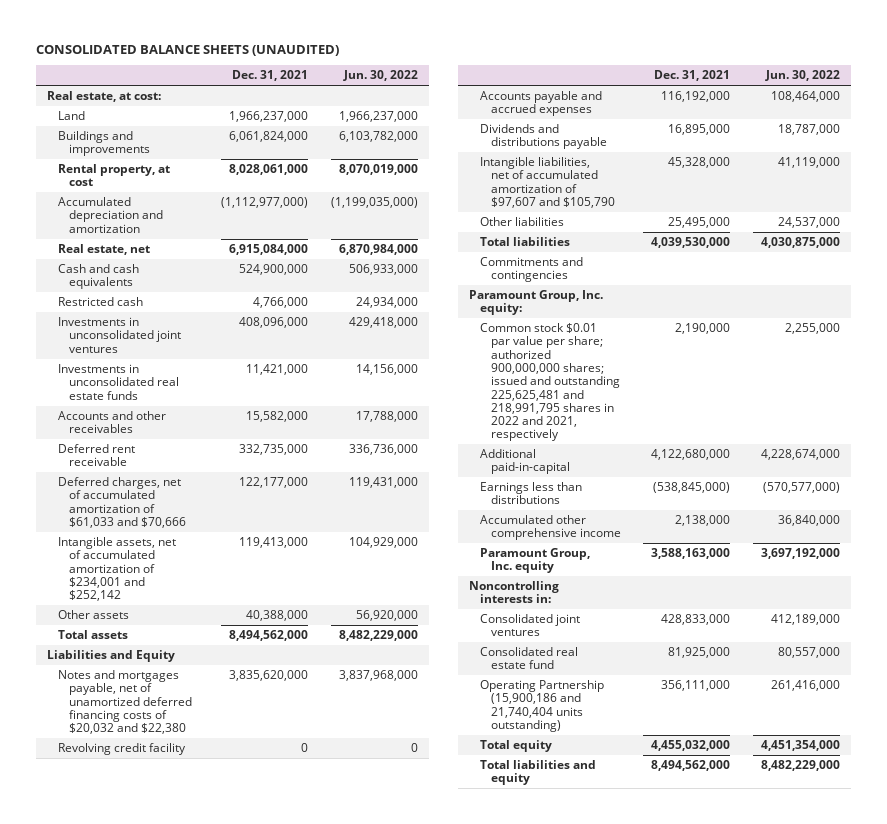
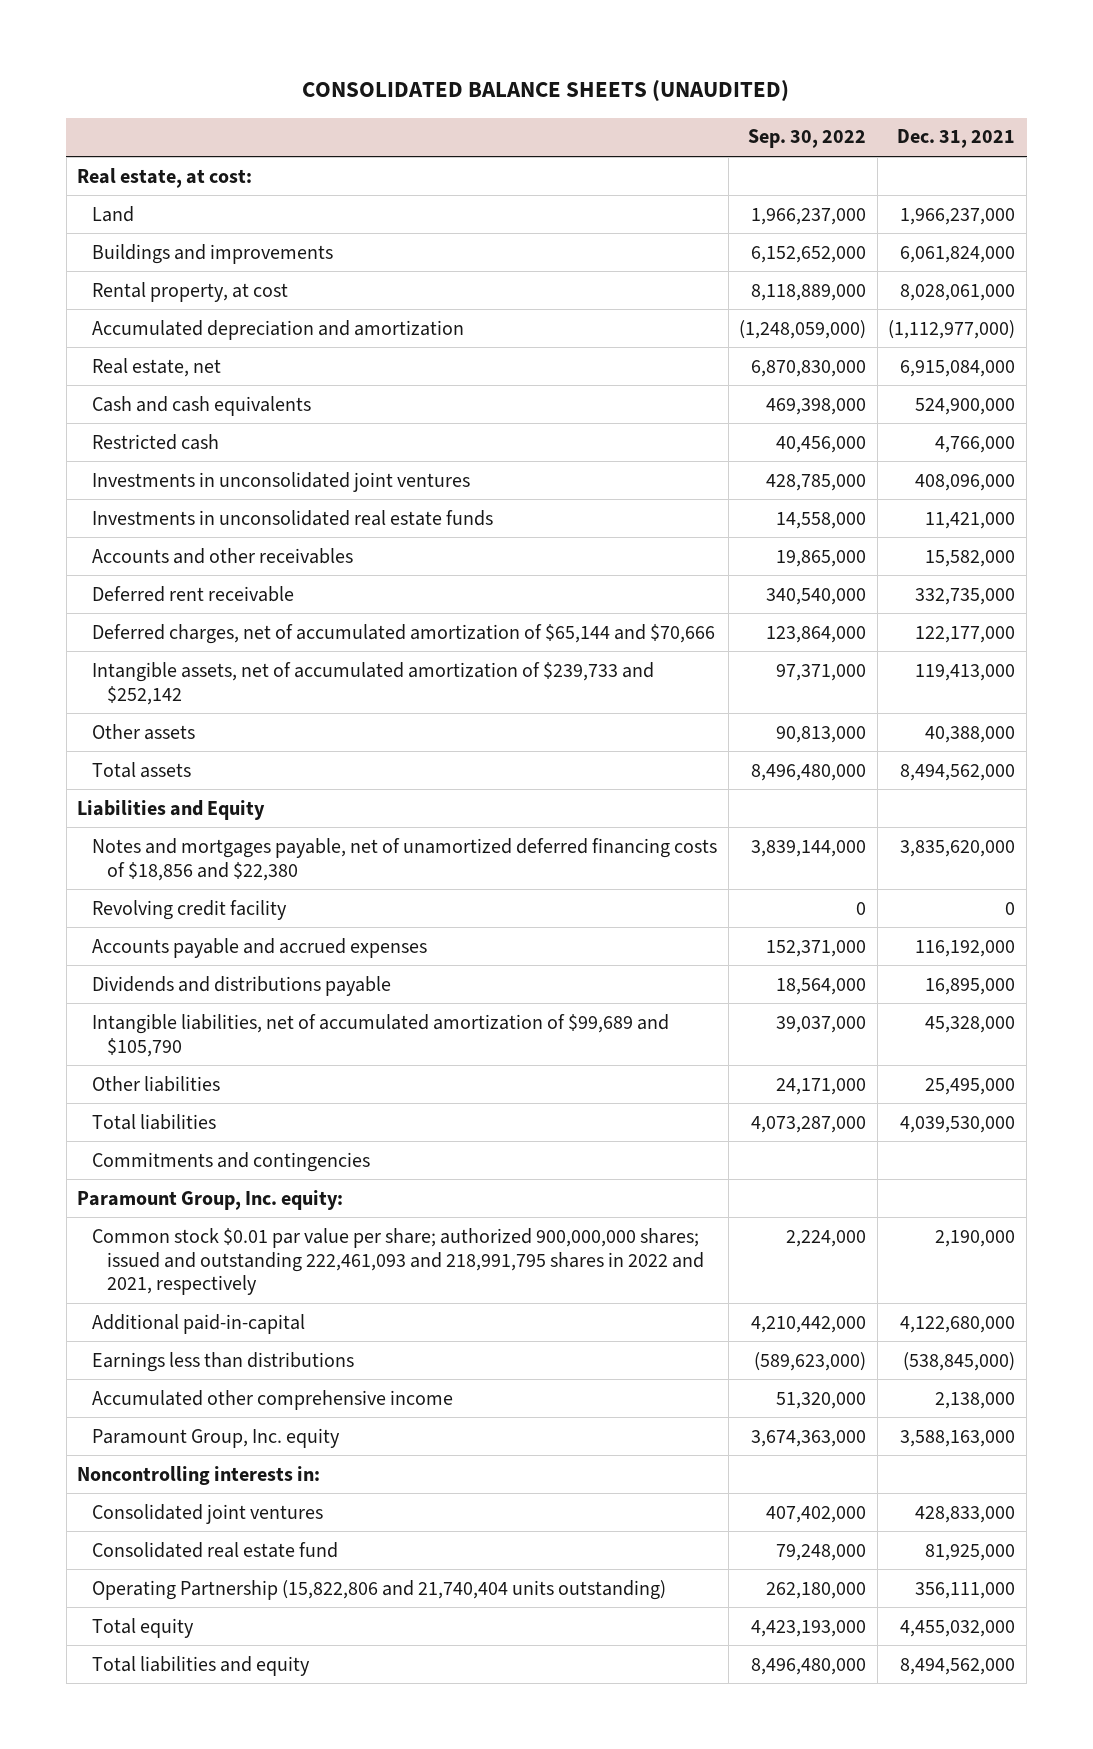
[342,70,418,82] Jun. 30, 2022 -> none
none -> [748,129,867,149] Sep. 30, 2022
[57,477,186,528] Deferred charges, net of accumulated amortization of $61,033 and $70,666 -> [91,623,715,644] Deferred charges, net of accumulated amortization of $65,144 and $70,666
[57,537,176,602] Intangible assets, net of accumulated amortization of $234,001 and $252,142 -> [91,661,654,705] Intangible assets, net of accumulated amortization of $239,733 and $252,142
[57,670,192,735] Notes and mortgages payable, net of unamortized deferred financing costs of $20,032 and $22,380 -> [91,837,717,881] Notes and mortgages payable, net of unamortized deferred financing costs of $18,856 and $22,380
[479,157,615,208] Intangible liabilities, net of accumulated amortization of $97,607 and $105,790 -> [91,1013,669,1057] Intangible liabilities, net of accumulated amortization of $99,689 and $105,790
[479,323,620,442] Common stock $0.01 par value per share; authorized 900,000,000 shares; issued and outstanding 225,625,481 and 218,991,795 shares in 2022 and 2021, respectively -> [91,1227,704,1296] Common stock $0.01 par value per share; authorized 900,000,000 shares; issued and outstanding 222,461,093 and 218,991,795 shares in 2022 and 2021, respectively
[479,680,604,732] Operating Partnership (15,900,186 and 21,740,404 units outstanding) -> [91,1579,666,1600] Operating Partnership (15,822,806 and 21,740,404 units outstanding)

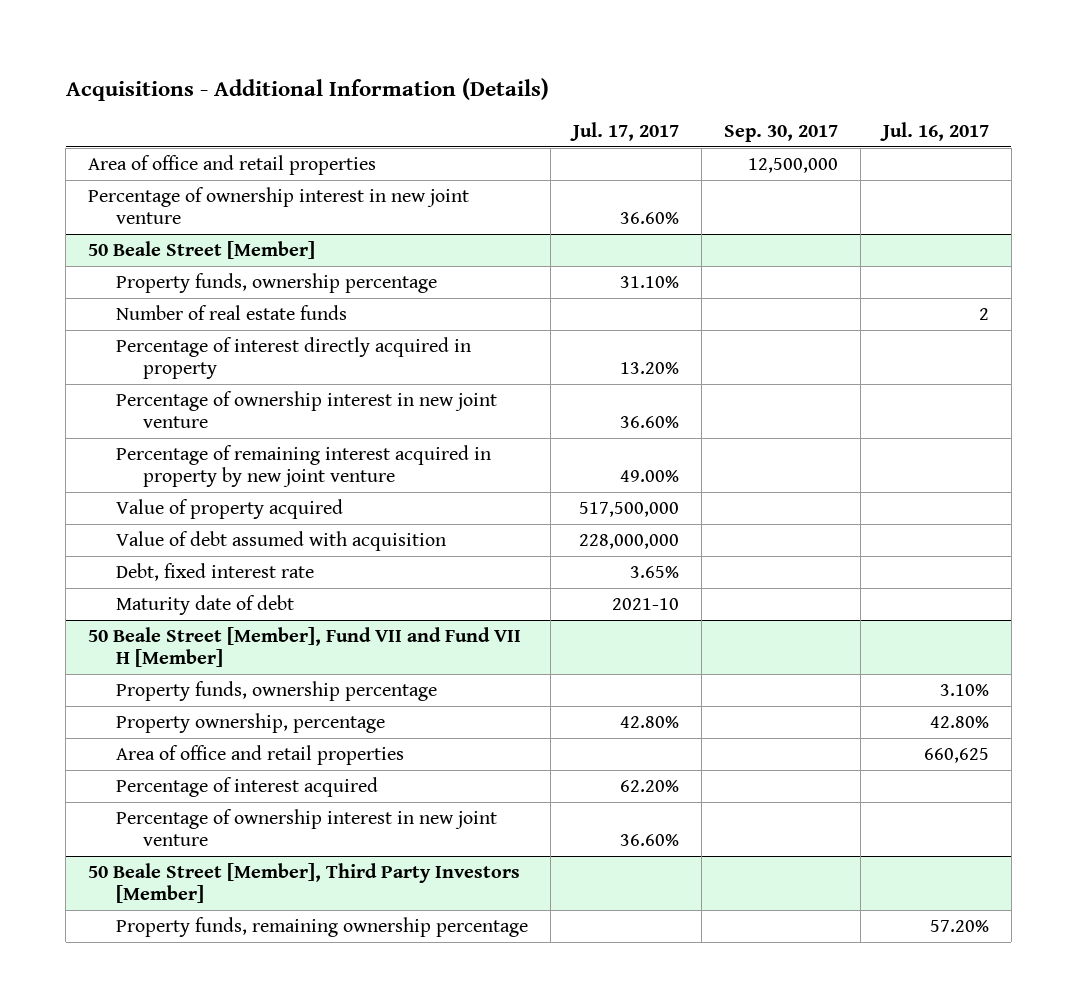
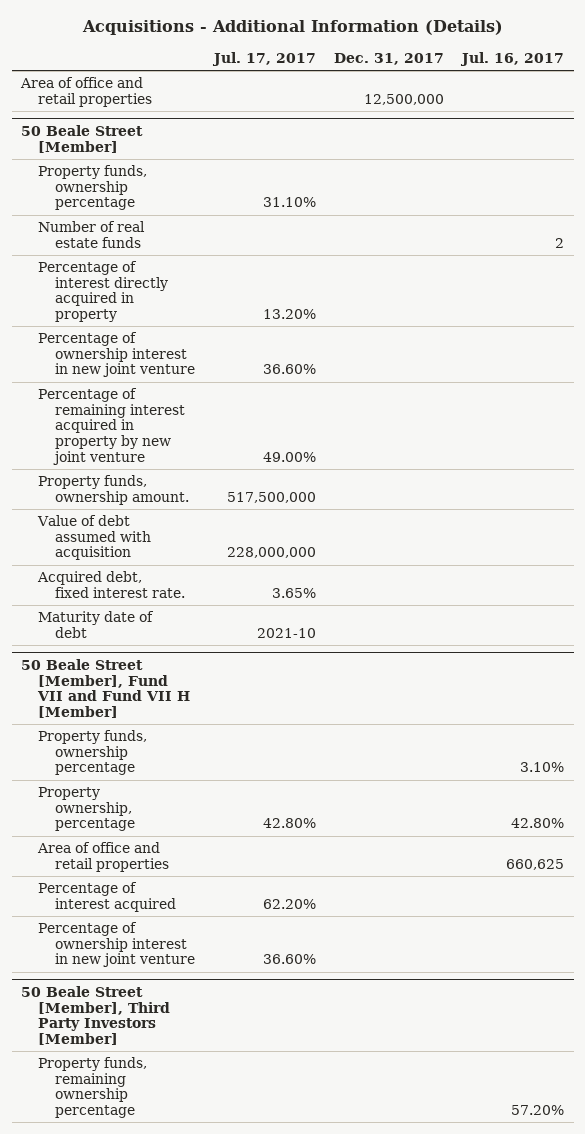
[723,125,838,143] Sep. 30, 2017 -> none
none -> [334,53,445,66] Dec. 31, 2017
[88,186,470,225] Percentage of ownership interest in new joint venture -> none
[115,498,343,519] Value of property acquired -> [38,475,190,505] Property funds, ownership amount.
[115,562,314,581] Debt, fixed interest rate -> [37,571,186,598] Acquired debt, fixed interest rate.

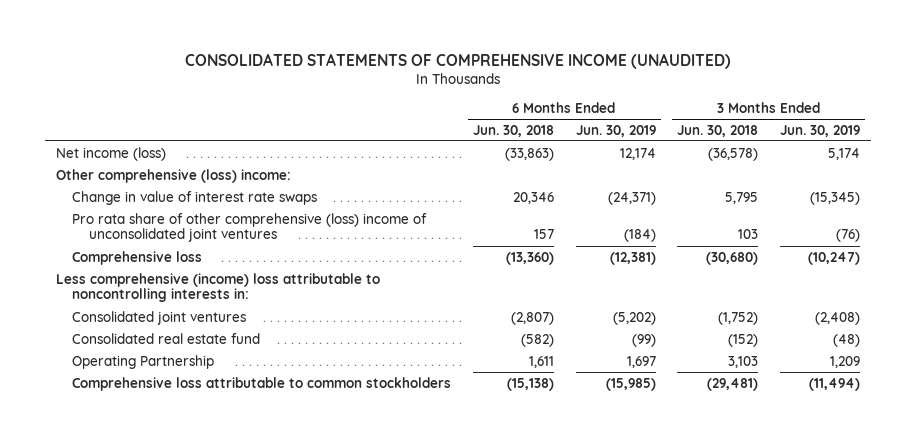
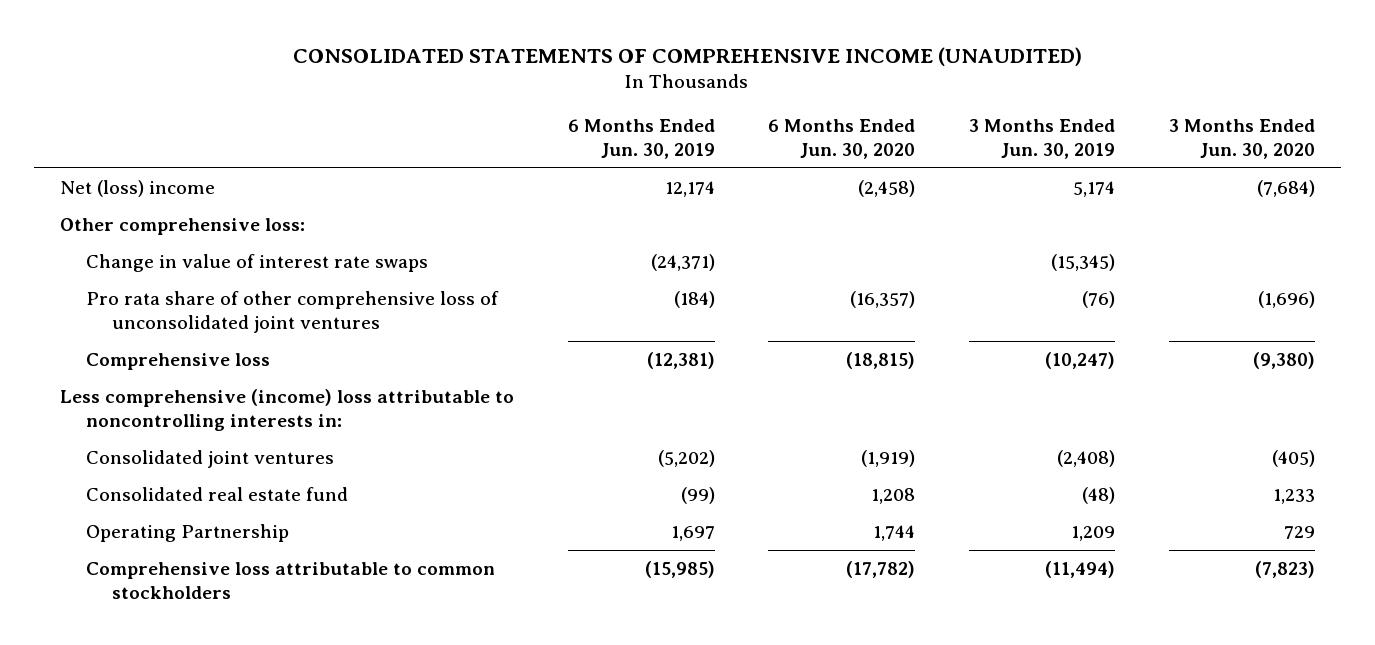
[473,124,555,137] Jun. 30, 2018 -> none
[677,124,759,137] Jun. 30, 2018 -> none
none -> [768,118,916,160] 6 Months Ended Jun. 30, 2020
none -> [1168,118,1315,160] 3 Months Ended Jun. 30, 2020
[56,146,167,161] Net income (loss) -> [60,179,216,197] Net (loss) income
[56,168,292,183] Other comprehensive (loss) income: -> [60,217,306,235] Other comprehensive loss:
[72,212,428,243] Pro rata share of other comprehensive (loss) income of unconsolidated joint ventures -> [86,290,500,333] Pro rata share of other comprehensive loss of unconsolidated joint ventures

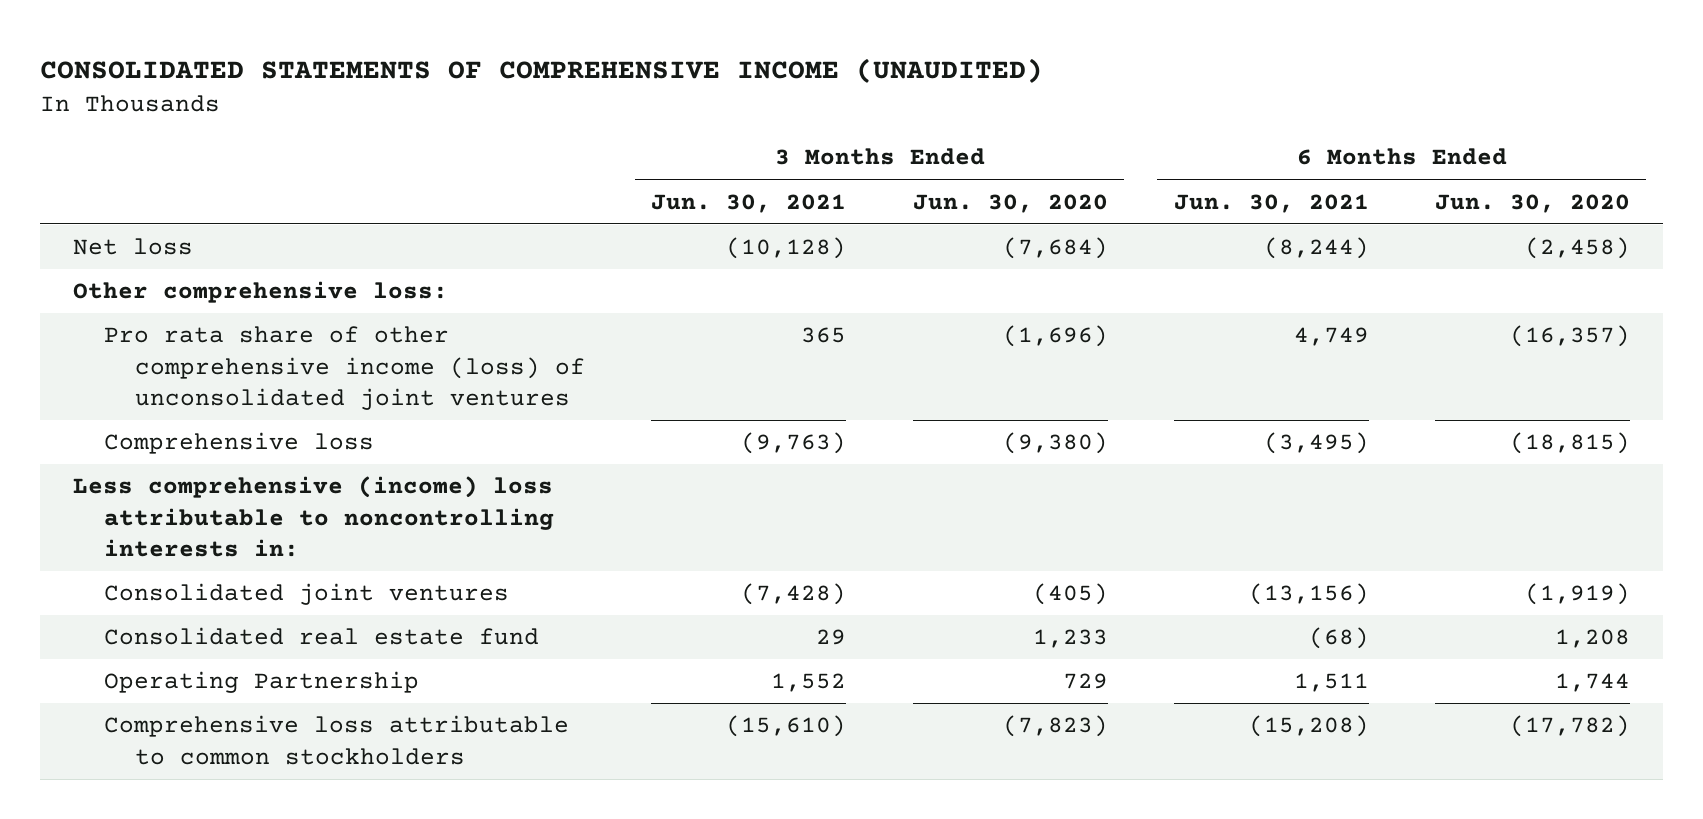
[567,118,715,160] 6 Months Ended Jun. 30, 2019 -> none
[968,118,1115,160] 3 Months Ended Jun. 30, 2019 -> none
none -> [651,193,847,213] Jun. 30, 2021
none -> [1173,193,1369,213] Jun. 30, 2021
[60,179,216,197] Net (loss) income -> [72,238,193,256] Net loss
[86,253,429,272] Change in value of interest rate swaps -> none
[86,290,500,333] Pro rata share of other comprehensive loss of unconsolidated joint ventures -> [104,326,586,411] Pro rata share of other comprehensive income (loss) of unconsolidated joint ventures

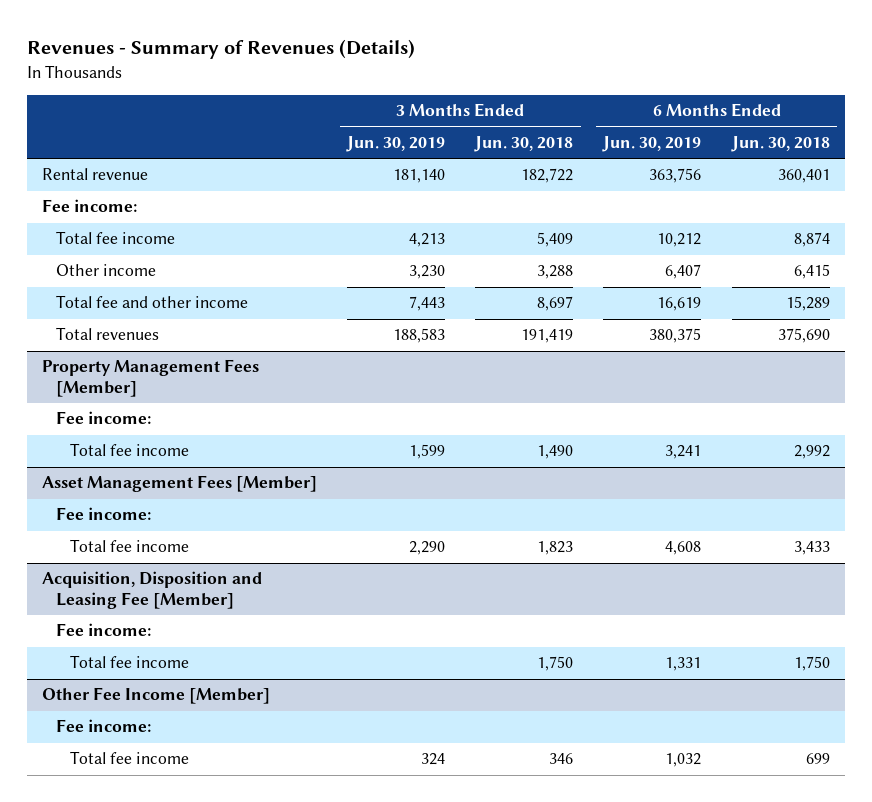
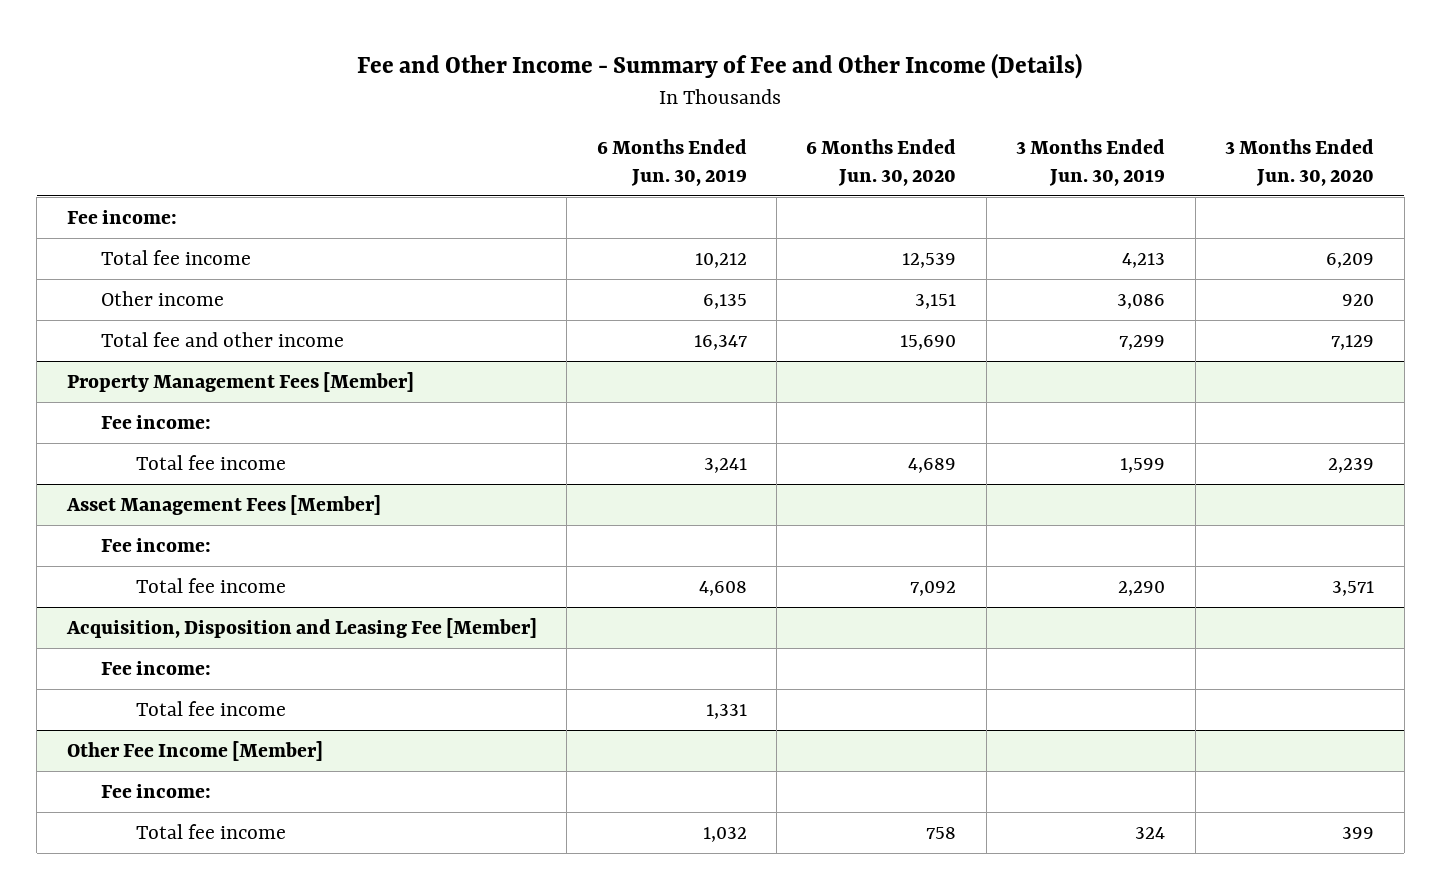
[27,39,416,60] Revenues - Summary of Revenues (Details) -> [357,52,1083,79] Fee and Other Income - Summary of Fee and Other Income (Details)
[474,136,574,153] Jun. 30, 2018 -> none
[730,136,830,153] Jun. 30, 2018 -> none
none -> [806,138,957,186] 6 Months Ended Jun. 30, 2020
none -> [1225,138,1375,186] 3 Months Ended Jun. 30, 2020
[42,168,149,181] Rental revenue -> none
[56,327,160,341] Total revenues -> none
[409,265,446,280] 3,230 -> [1117,294,1166,310] 3,086
[665,264,702,280] 6,407 -> [702,294,747,310] 6,135
[409,296,446,312] 7,443 -> [1119,335,1166,351] 7,299
[657,297,702,312] 16,619 -> [693,335,747,351] 16,347

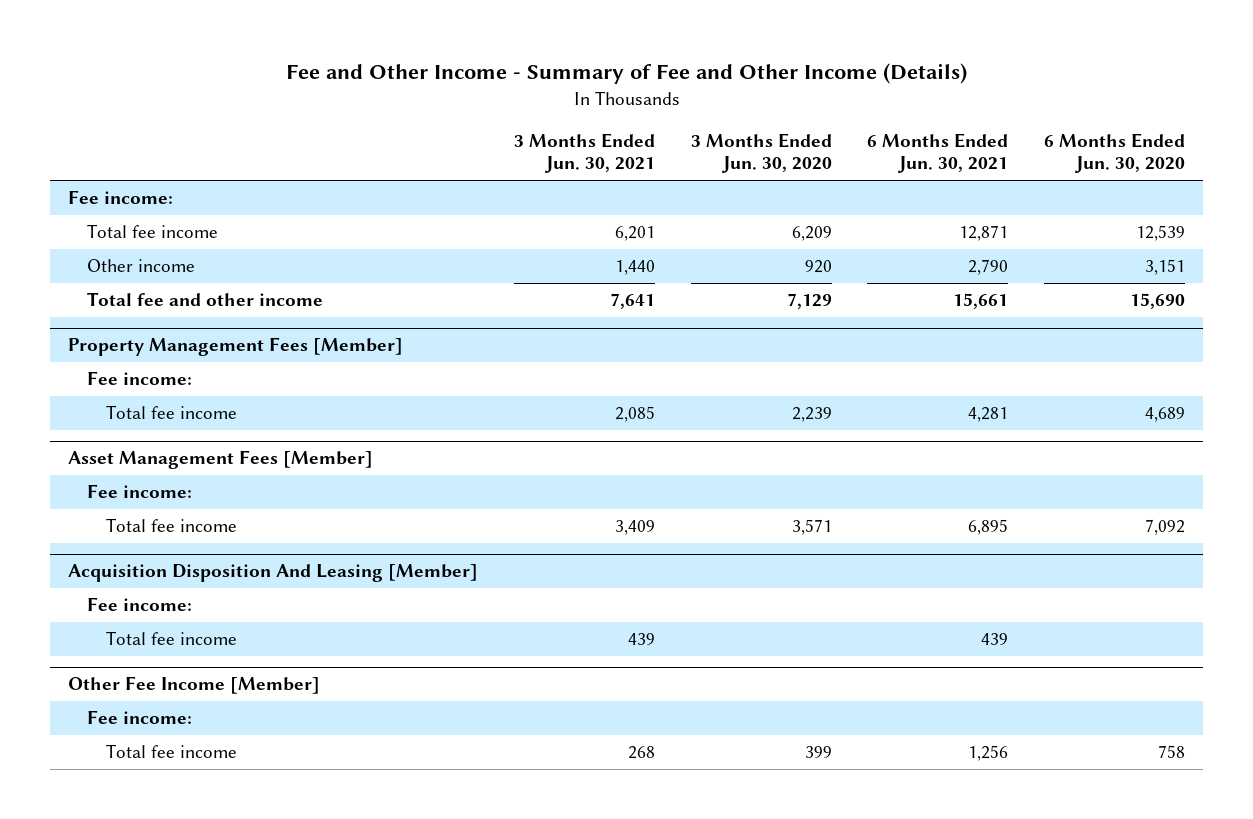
[596,138,747,186] 6 Months Ended Jun. 30, 2019 -> none
[1016,138,1166,186] 3 Months Ended Jun. 30, 2019 -> none
none -> [513,132,655,174] 3 Months Ended Jun. 30, 2021
none -> [867,132,1009,174] 6 Months Ended Jun. 30, 2021
[65,618,537,639] Acquisition, Disposition and Leasing Fee [Member] -> [67,564,478,583] Acquisition Disposition And Leasing [Member]

